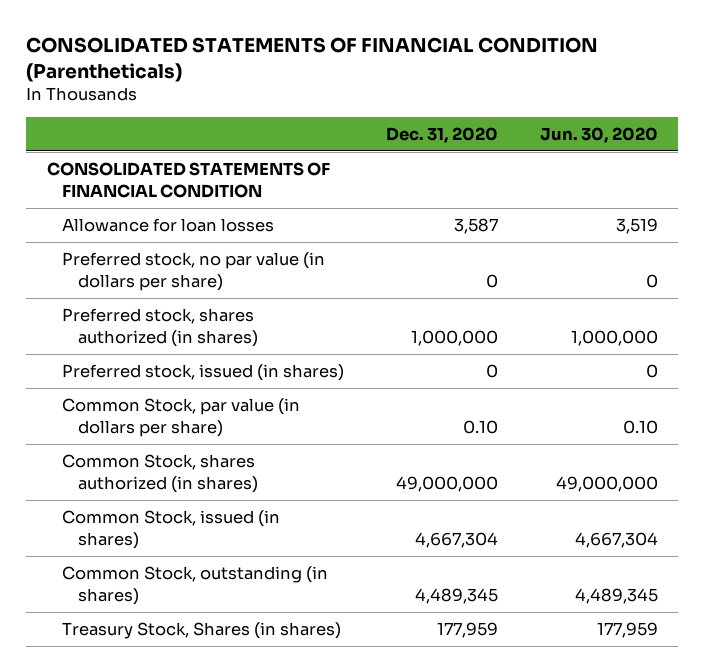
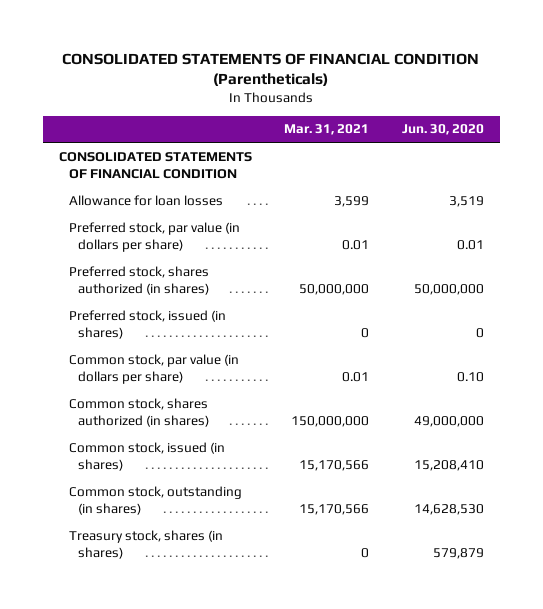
[385,126,498,143] Dec. 31, 2020 -> none
none -> [284,124,370,136] Mar. 31, 2021
[62,252,326,291] Preferred stock, no par value (in dollars per share) -> [68,221,240,252] Preferred stock, par value (in dollars per share)
[645,273,658,288] 0 -> [456,239,484,250] 0.01
[570,329,658,346] 1,000,000 -> [413,283,484,295] 50,000,000
[62,398,301,437] Common Stock, par value (in dollars per share) -> [68,353,239,384] Common stock, par value (in dollars per share)
[62,454,258,493] Common Stock, shares authorized (in shares) -> [68,397,210,427] Common stock, shares authorized (in shares)
[62,510,281,549] Common Stock, issued (in shares) -> [68,441,225,471] Common stock, issued (in shares)
[574,531,658,548] 4,667,304 -> [413,459,484,471] 15,208,410
[62,566,329,605] Common Stock, outstanding (in shares) -> [68,485,242,515] Common stock, outstanding (in shares)
[574,587,658,604] 4,489,345 -> [413,503,484,515] 14,628,530
[62,622,342,640] Treasury Stock, Shares (in shares) -> [68,529,223,559] Treasury stock, shares (in shares)
[596,622,658,639] 177,959 -> [432,547,484,559] 579,879

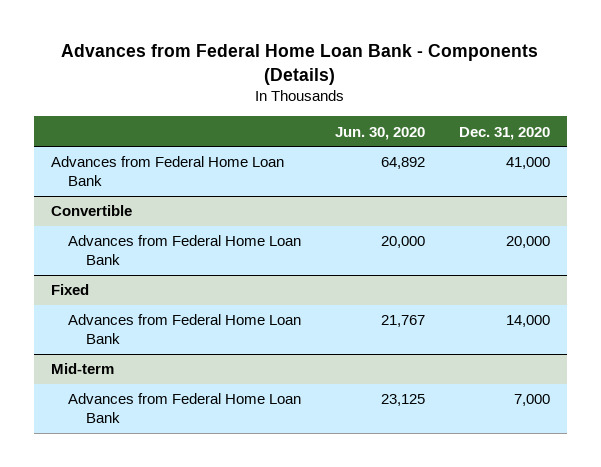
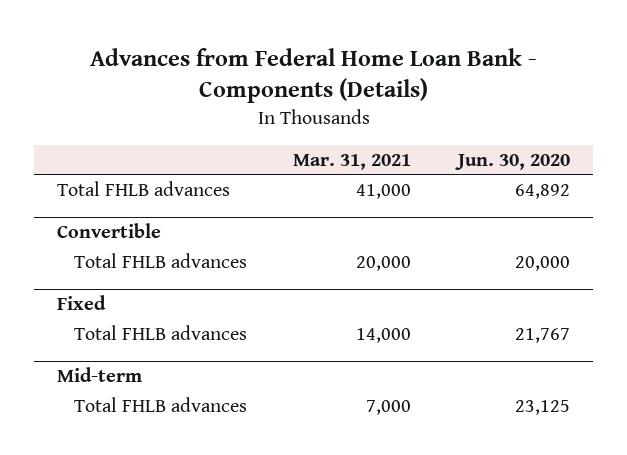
[459,126,551,140] Dec. 31, 2020 -> none
none -> [293,153,412,170] Mar. 31, 2021
[50,156,284,187] Advances from Federal Home Loan Bank -> [57,181,231,197] Total FHLB advances
[68,235,302,266] Advances from Federal Home Loan Bank -> [73,253,247,269] Total FHLB advances
[68,314,302,345] Advances from Federal Home Loan Bank -> [73,325,247,341] Total FHLB advances
[68,393,302,424] Advances from Federal Home Loan Bank -> [73,397,247,413] Total FHLB advances

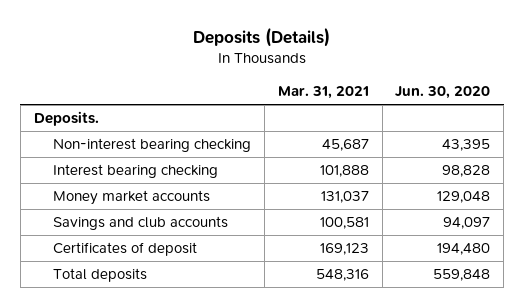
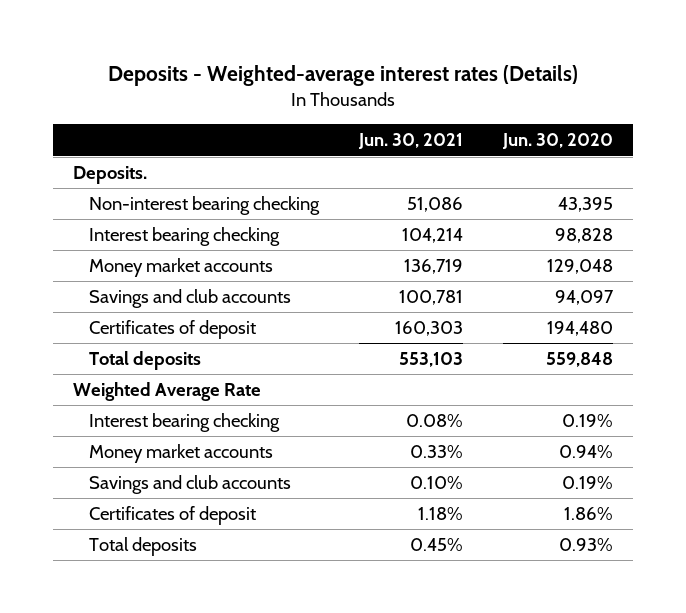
[192,27,330,48] Deposits (Details) -> [107,65,578,87] Deposits - Weighted-average interest rates (Details)
[277,86,369,100] Mar. 31, 2021 -> none
none -> [357,133,463,150] Jun. 30, 2021
none -> [72,382,261,402] Weighted Average Rate
none -> [88,413,280,433] Interest bearing checking
none -> [88,444,273,464] Money market accounts
none -> [88,475,291,495] Savings and club accounts
none -> [88,506,256,526] Certificates of deposit
none -> [88,537,197,557] Total deposits

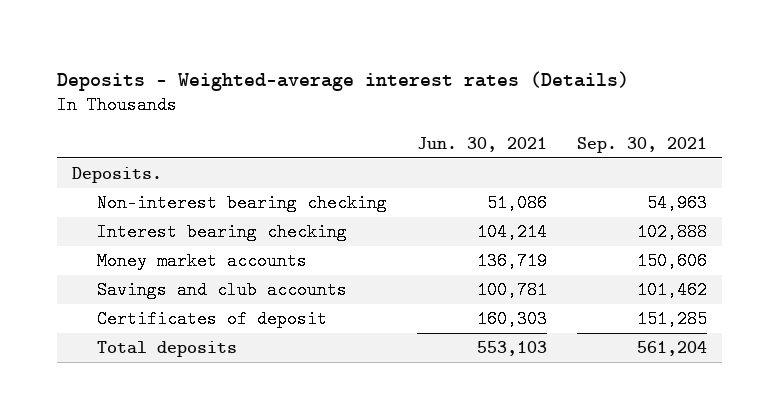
[501,133,613,150] Jun. 30, 2020 -> none
none -> [577,136,708,153] Sep. 30, 2021
[72,382,261,402] Weighted Average Rate -> none
[88,413,280,433] Interest bearing checking -> none
[88,444,273,464] Money market accounts -> none
[88,475,291,495] Savings and club accounts -> none
[88,506,256,526] Certificates of deposit -> none
[88,537,197,557] Total deposits -> none

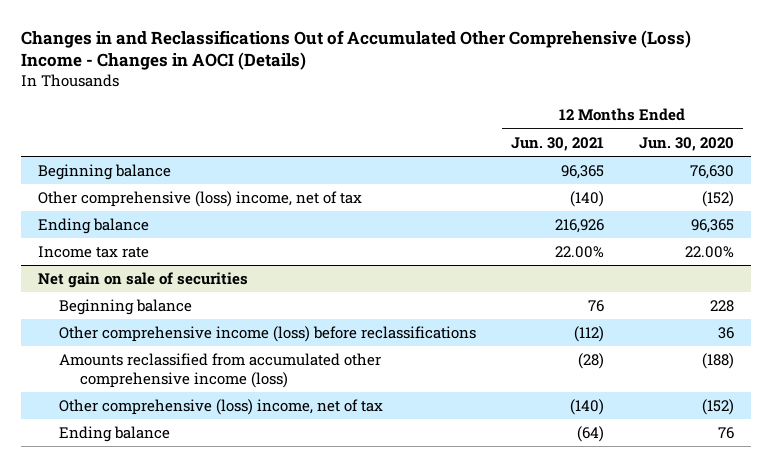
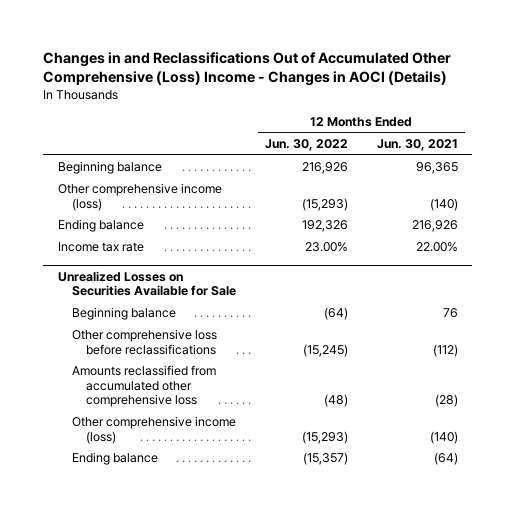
[638,136,734,151] Jun. 30, 2020 -> none
none -> [265,139,349,152] Jun. 30, 2022
[38,191,363,208] Other comprehensive (loss) income, net of tax -> [57,183,222,211] Other comprehensive income (loss)
[38,272,249,289] Net gain on sale of securities -> [57,270,237,297] Unrealized Losses on Securities Available for Sale
[58,326,476,343] Other comprehensive income (loss) before reclassifications -> [72,329,218,355] Other comprehensive loss before reclassifications
[58,353,381,388] Amounts reclassified from accumulated other comprehensive income (loss) -> [72,365,217,408] Amounts reclassified from accumulated other comprehensive loss
[58,399,383,416] Other comprehensive (loss) income, net of tax -> [72,416,237,444] Other comprehensive income (loss)

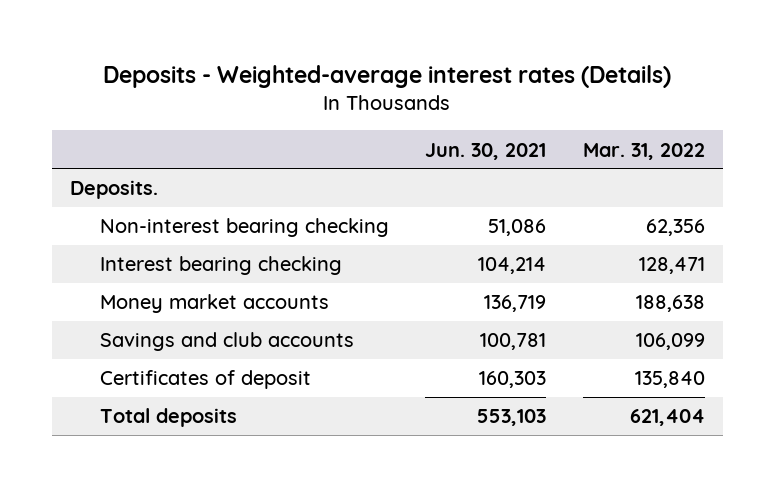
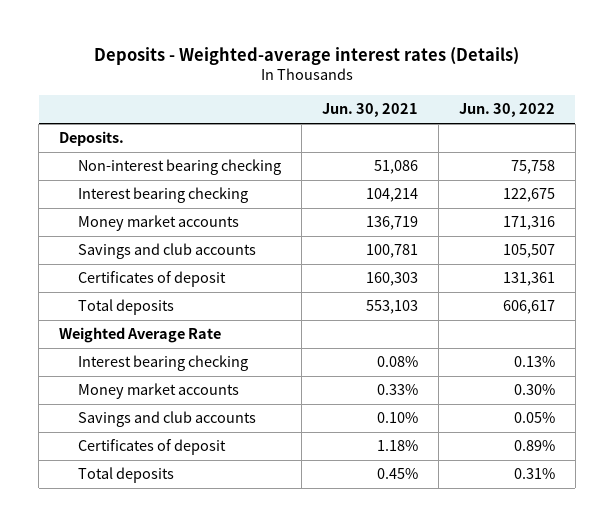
[582,142,705,160] Mar. 31, 2022 -> none
none -> [458,103,555,118] Jun. 30, 2022
none -> [59,327,222,344] Weighted Average Rate
none -> [77,355,248,372] Interest bearing checking
none -> [77,383,239,400] Money market accounts
none -> [77,411,256,428] Savings and club accounts
none -> [77,439,226,456] Certificates of deposit
none -> [77,467,174,484] Total deposits

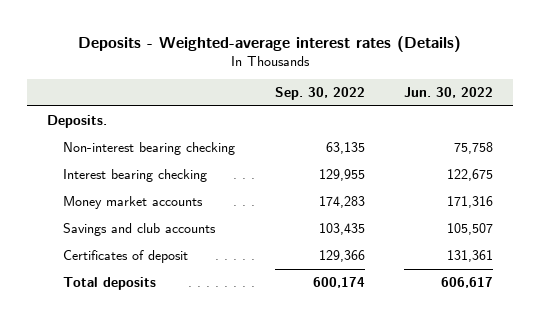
[321,103,418,118] Jun. 30, 2021 -> none
none -> [274,86,365,100] Sep. 30, 2022
[59,327,222,344] Weighted Average Rate -> none
[77,355,248,372] Interest bearing checking -> none
[77,383,239,400] Money market accounts -> none
[77,411,256,428] Savings and club accounts -> none
[77,439,226,456] Certificates of deposit -> none
[77,467,174,484] Total deposits -> none

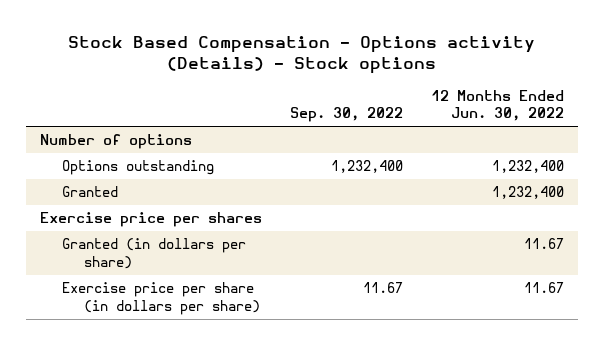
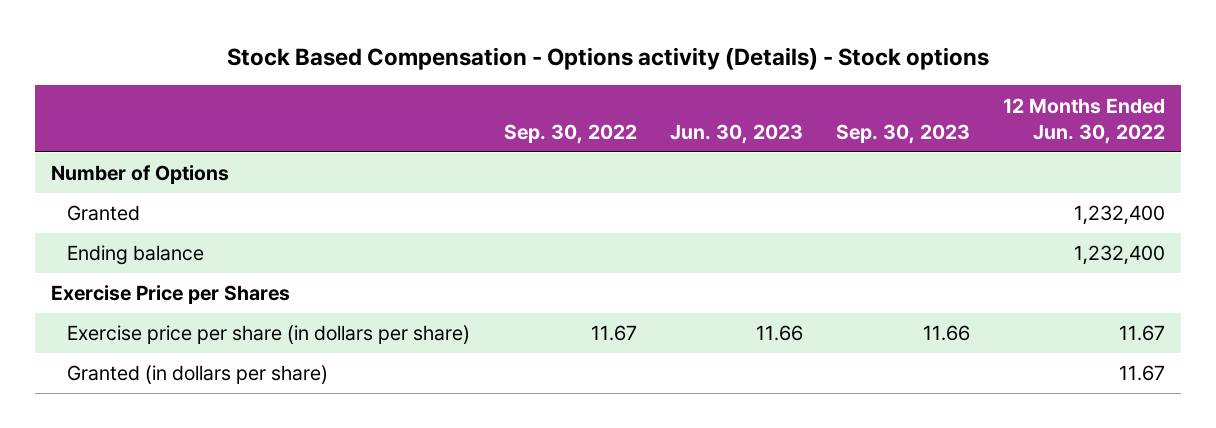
none -> [669,123,803,144] Jun. 30, 2023
none -> [835,123,970,144] Sep. 30, 2023
[62,160,215,176] Options outstanding -> none
[40,134,193,150] Number of options -> [51,165,230,185] Number of Options
none -> [67,245,205,266] Ending balance
[40,212,263,228] Exercise price per shares -> [51,285,291,305] Exercise Price per Shares
[62,238,247,269] Granted (in dollars per share) -> [67,365,329,385] Granted (in dollars per share)

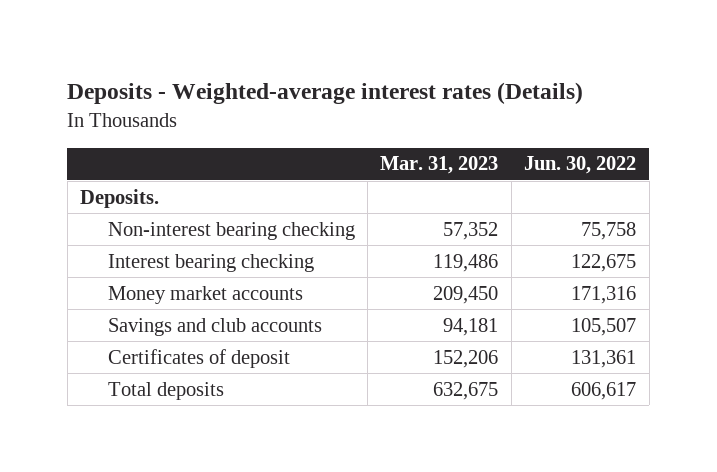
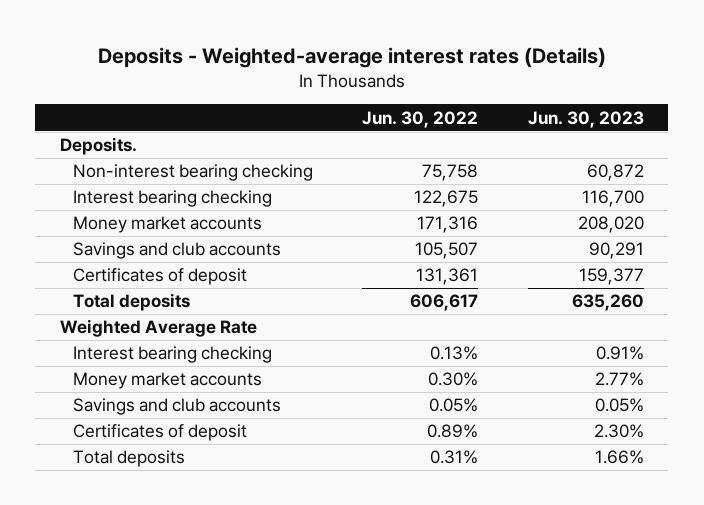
[380,156,499,175] Mar. 31, 2023 -> none
none -> [527,110,644,128] Jun. 30, 2023
none -> [60,319,258,338] Weighted Average Rate
none -> [72,346,272,364] Interest bearing checking
none -> [72,372,262,390] Money market accounts
none -> [72,398,281,416] Savings and club accounts
none -> [72,424,247,442] Certificates of deposit
none -> [72,450,185,468] Total deposits

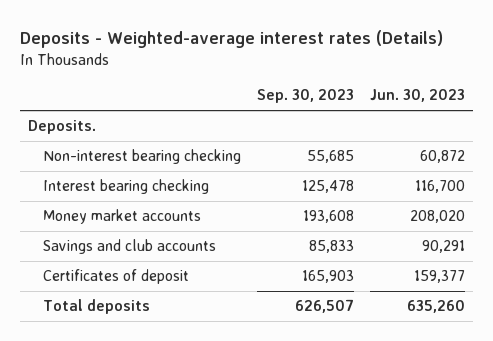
[362,110,479,128] Jun. 30, 2022 -> none
none -> [256,89,354,104] Sep. 30, 2023
[60,319,258,338] Weighted Average Rate -> none
[72,346,272,364] Interest bearing checking -> none
[72,372,262,390] Money market accounts -> none
[72,398,281,416] Savings and club accounts -> none
[72,424,247,442] Certificates of deposit -> none
[72,450,185,468] Total deposits -> none

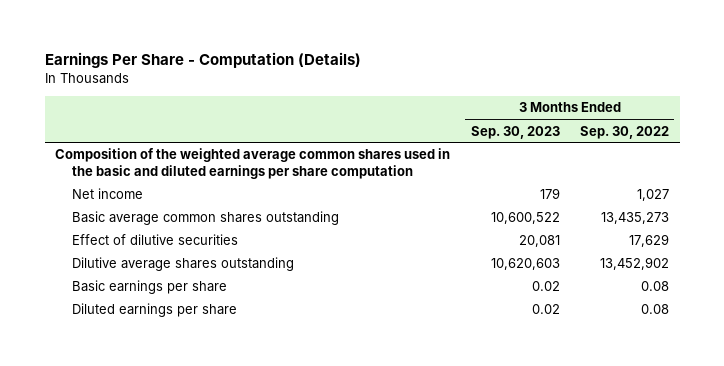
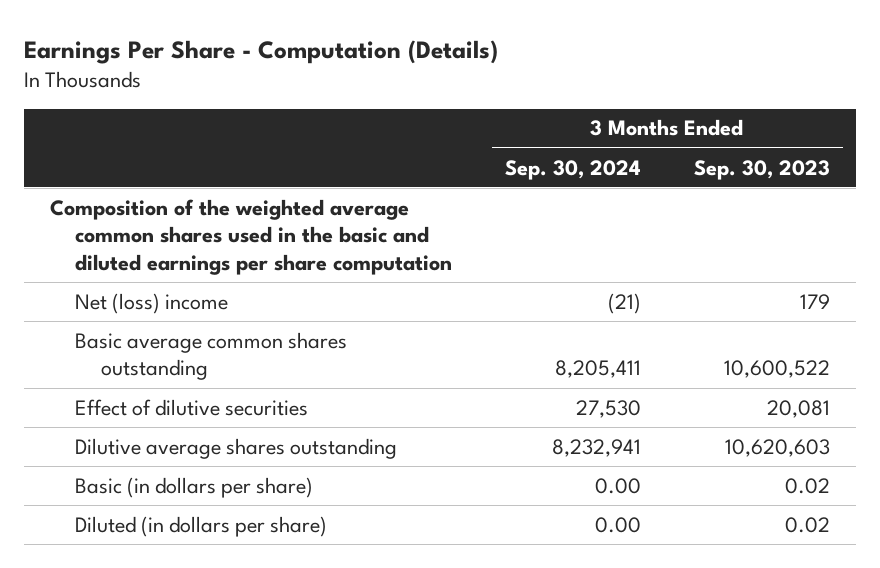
[580,125,670,139] Sep. 30, 2022 -> none
none -> [505,159,642,180] Sep. 30, 2024
[71,188,143,200] Net income -> [75,292,229,314] Net (loss) income
[71,280,227,295] Basic earnings per share -> [75,476,314,498] Basic (in dollars per share)
[71,303,237,318] Diluted earnings per share -> [75,515,328,537] Diluted (in dollars per share)

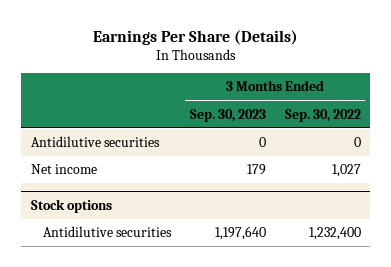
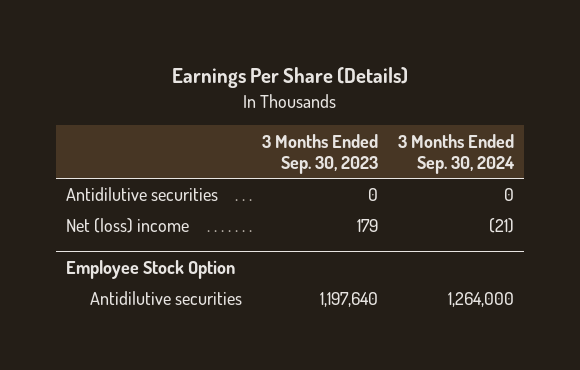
[284,108,361,122] Sep. 30, 2022 -> none
none -> [398,133,516,175] 3 Months Ended Sep. 30, 2024
[30,164,97,175] Net income -> [65,218,189,234] Net (loss) income
[30,198,112,213] Stock options -> [65,260,235,280] Employee Stock Option

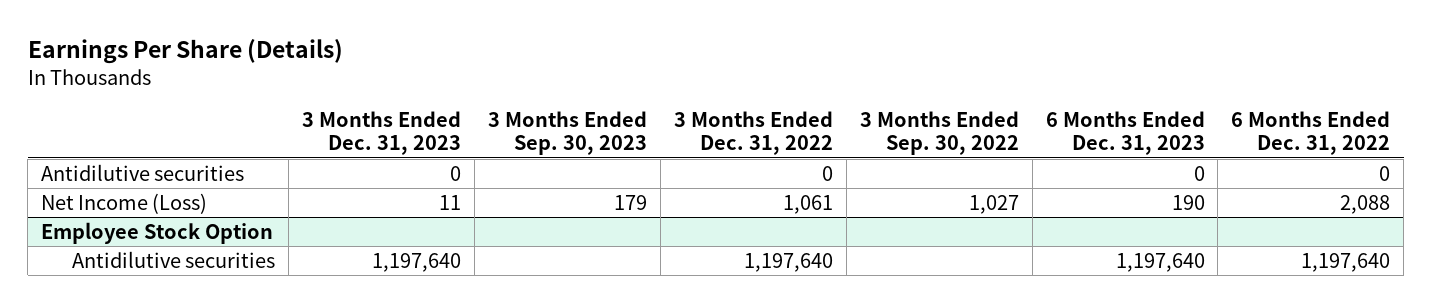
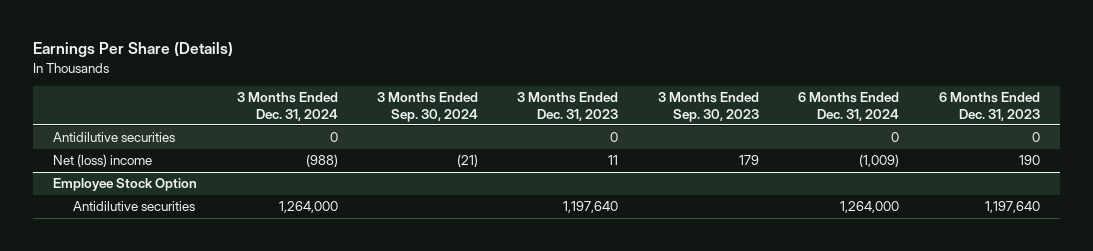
[673,110,833,156] 3 Months Ended Dec. 31, 2022 -> none
[859,110,1019,156] 3 Months Ended Sep. 30, 2022 -> none
[1231,110,1391,156] 6 Months Ended Dec. 31, 2022 -> none
none -> [236,92,338,121] 3 Months Ended Dec. 31, 2024
none -> [376,92,478,122] 3 Months Ended Sep. 30, 2024
none -> [798,92,900,121] 6 Months Ended Dec. 31, 2024
[40,192,207,214] Net Income (Loss) -> [53,154,153,168] Net (loss) income

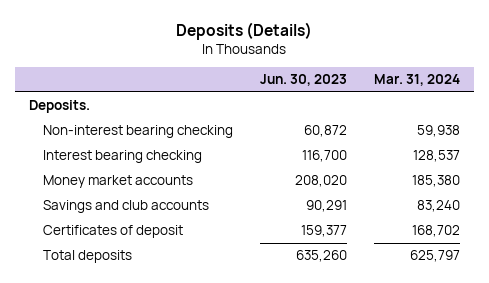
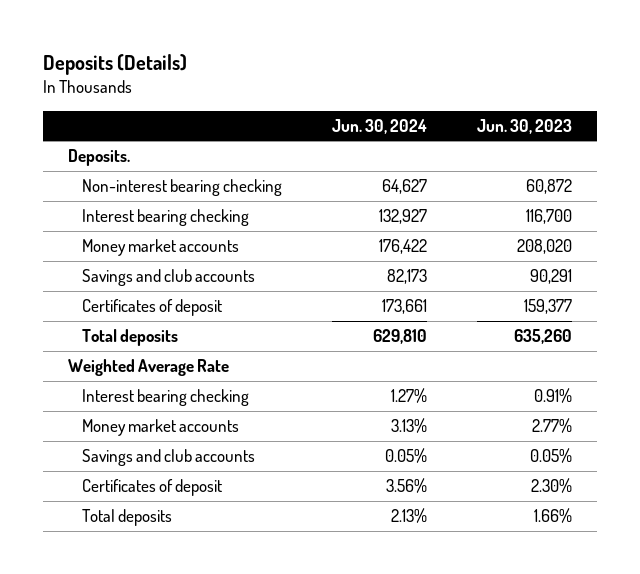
[374,74,461,87] Mar. 31, 2024 -> none
none -> [331,118,427,134] Jun. 30, 2024
none -> [68,359,230,377] Weighted Average Rate
none -> [81,389,249,407] Interest bearing checking
none -> [81,419,239,437] Money market accounts
none -> [81,449,255,467] Savings and club accounts
none -> [81,479,222,497] Certificates of deposit
none -> [81,509,172,527] Total deposits

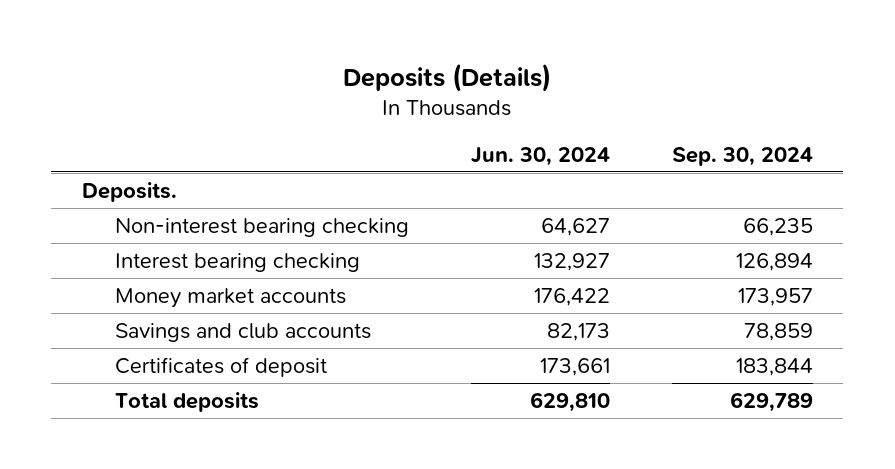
[476,118,572,134] Jun. 30, 2023 -> none
none -> [671,146,813,166] Sep. 30, 2024
[68,359,230,377] Weighted Average Rate -> none
[81,389,249,407] Interest bearing checking -> none
[81,419,239,437] Money market accounts -> none
[81,449,255,467] Savings and club accounts -> none
[81,479,222,497] Certificates of deposit -> none
[81,509,172,527] Total deposits -> none

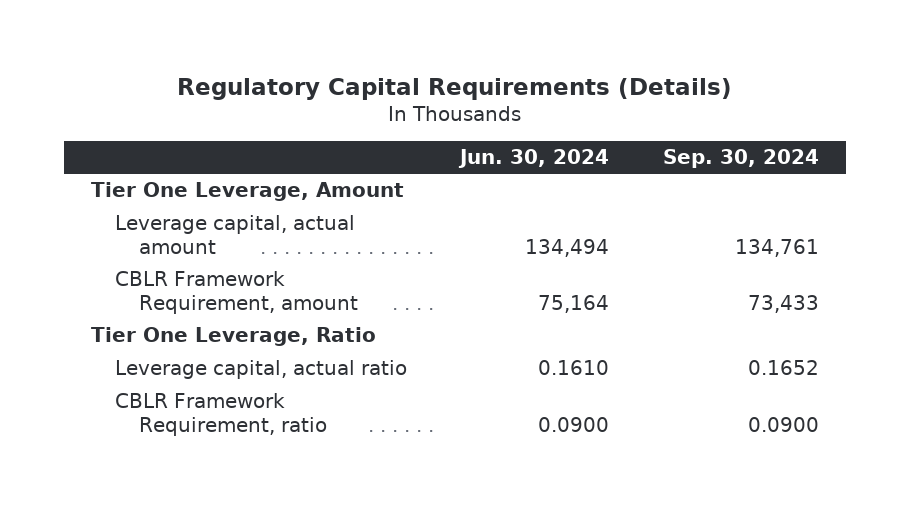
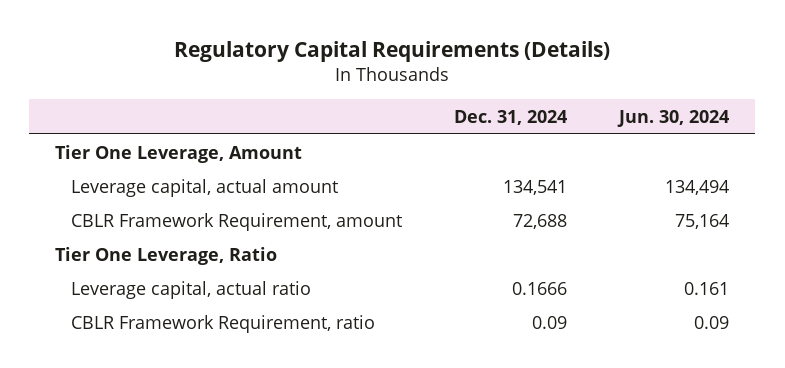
[662,149,819,169] Sep. 30, 2024 -> none
none -> [454,109,568,125] Dec. 31, 2024
[538,360,610,376] 0.1610 -> [684,281,730,295] 0.161
[538,416,610,432] 0.0900 -> [694,315,730,329] 0.09

